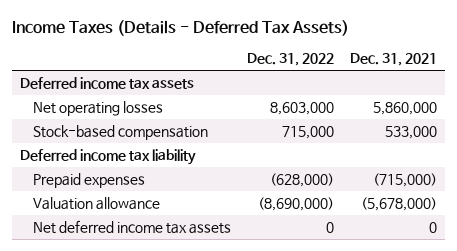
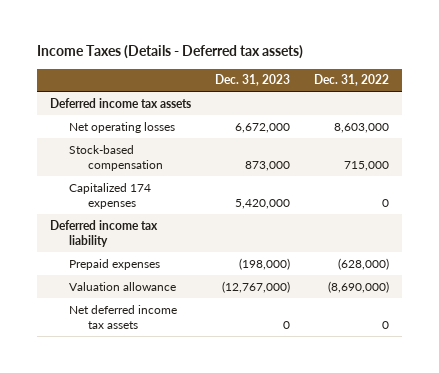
[11,19,349,36] Income Taxes (Details - Deferred Tax Assets) -> [37,45,304,60] Income Taxes (Details - Deferred tax assets)
[350,53,438,67] Dec. 31, 2021 -> none
none -> [215,74,291,87] Dec. 31, 2023
none -> [68,182,151,209] Capitalized 174 expenses

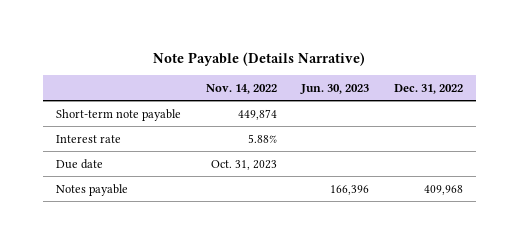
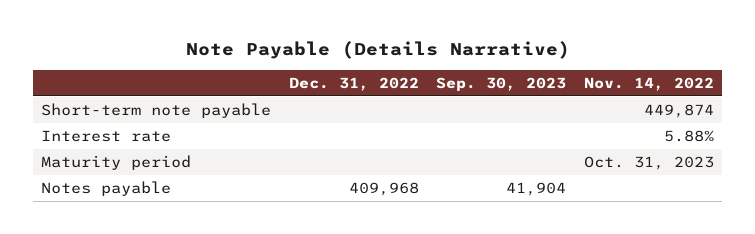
[300,83,370,94] Jun. 30, 2023 -> none
none -> [436,77,567,92] Sep. 30, 2023
[55,158,103,169] Due date -> [41,155,192,171] Maturity period

